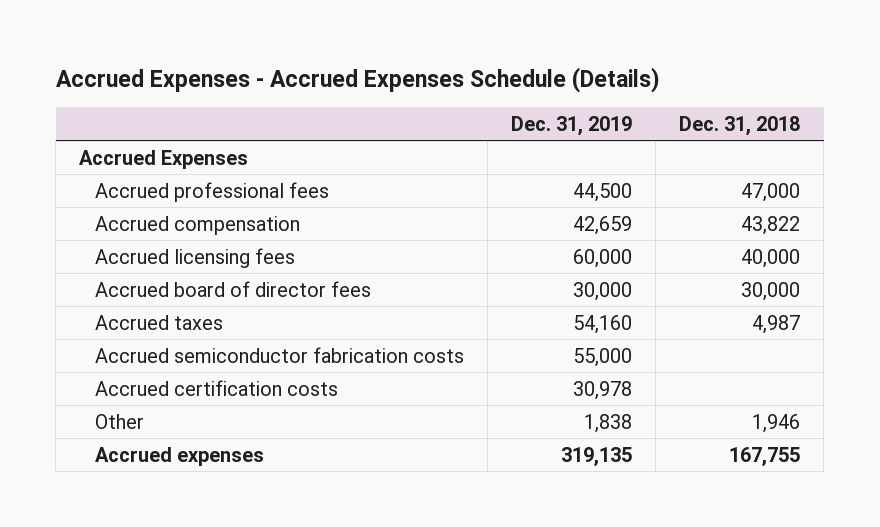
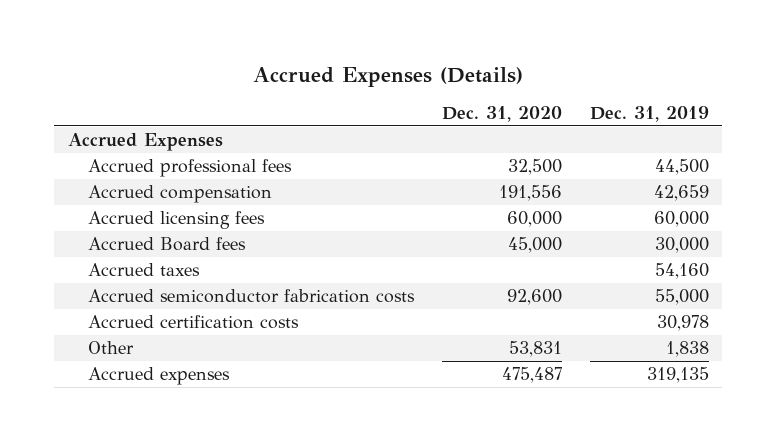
[55,67,660,94] Accrued Expenses - Accrued Expenses Schedule (Details) -> [253,67,524,88] Accrued Expenses (Details)
[679,116,801,137] Dec. 31, 2018 -> none
none -> [441,106,562,123] Dec. 31, 2020
[95,280,372,297] Accrued board of director fees -> [88,237,247,252] Accrued Board fees

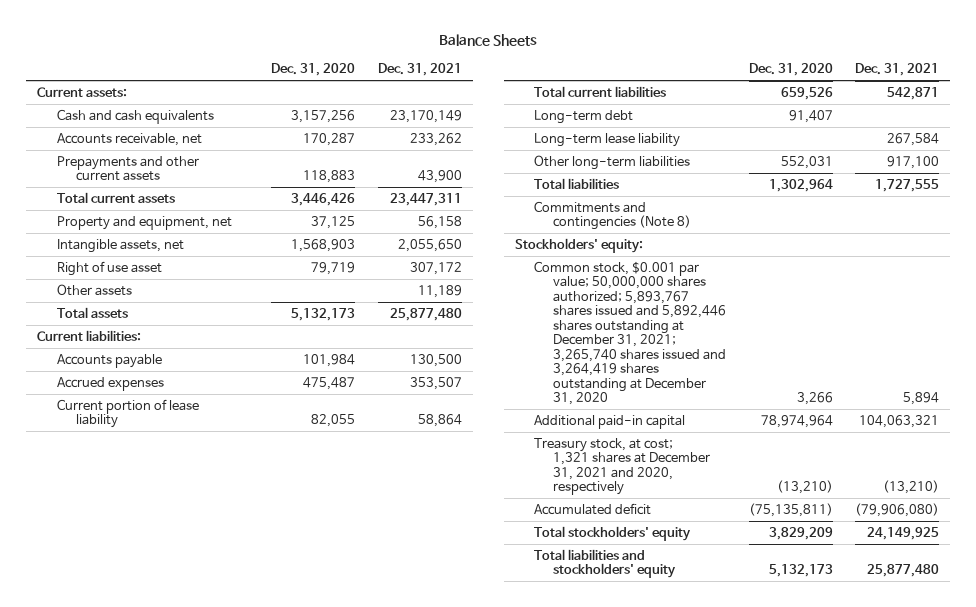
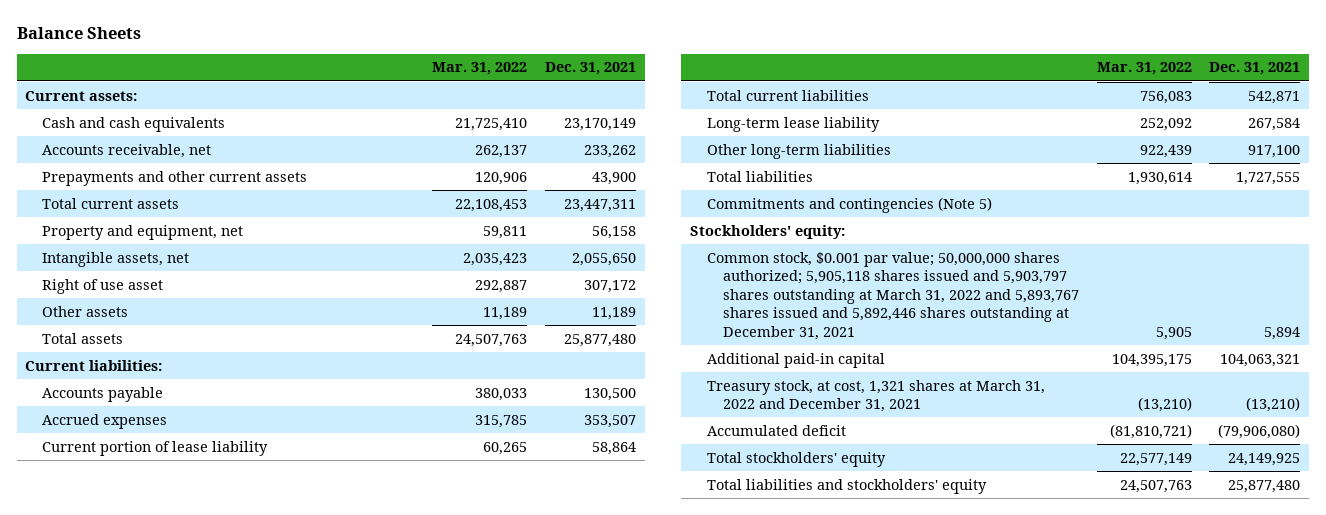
[271,63,356,77] Dec. 31, 2020 -> none
none -> [432,62,528,76] Mar. 31, 2022
[533,109,633,124] Long-term debt -> none
[533,200,692,231] Commitments and contingencies (Note 8) -> [706,196,992,213] Commitments and contingencies (Note 5)
[533,260,727,406] Common stock, $0.001 par value; 50,000,000 shares authorized; 5,893,767 shares issued and 5,892,446 shares outstanding at December 31, 2021; 3,265,740 shares issued and 3,264,419 shares outstanding at December 31, 2020 -> [706,251,1080,340] Common stock, $0.001 par value; 50,000,000 shares authorized; 5,905,118 shares issued and 5,903,797 shares outstanding at March 31, 2022 and 5,893,767 shares issued and 5,892,446 shares outstanding at December 31, 2021
[533,437,711,496] Treasury stock, at cost; 1,321 shares at December 31, 2021 and 2020, respectively -> [706,379,1045,413] Treasury stock, at cost, 1,321 shares at March 31, 2022 and December 31, 2021

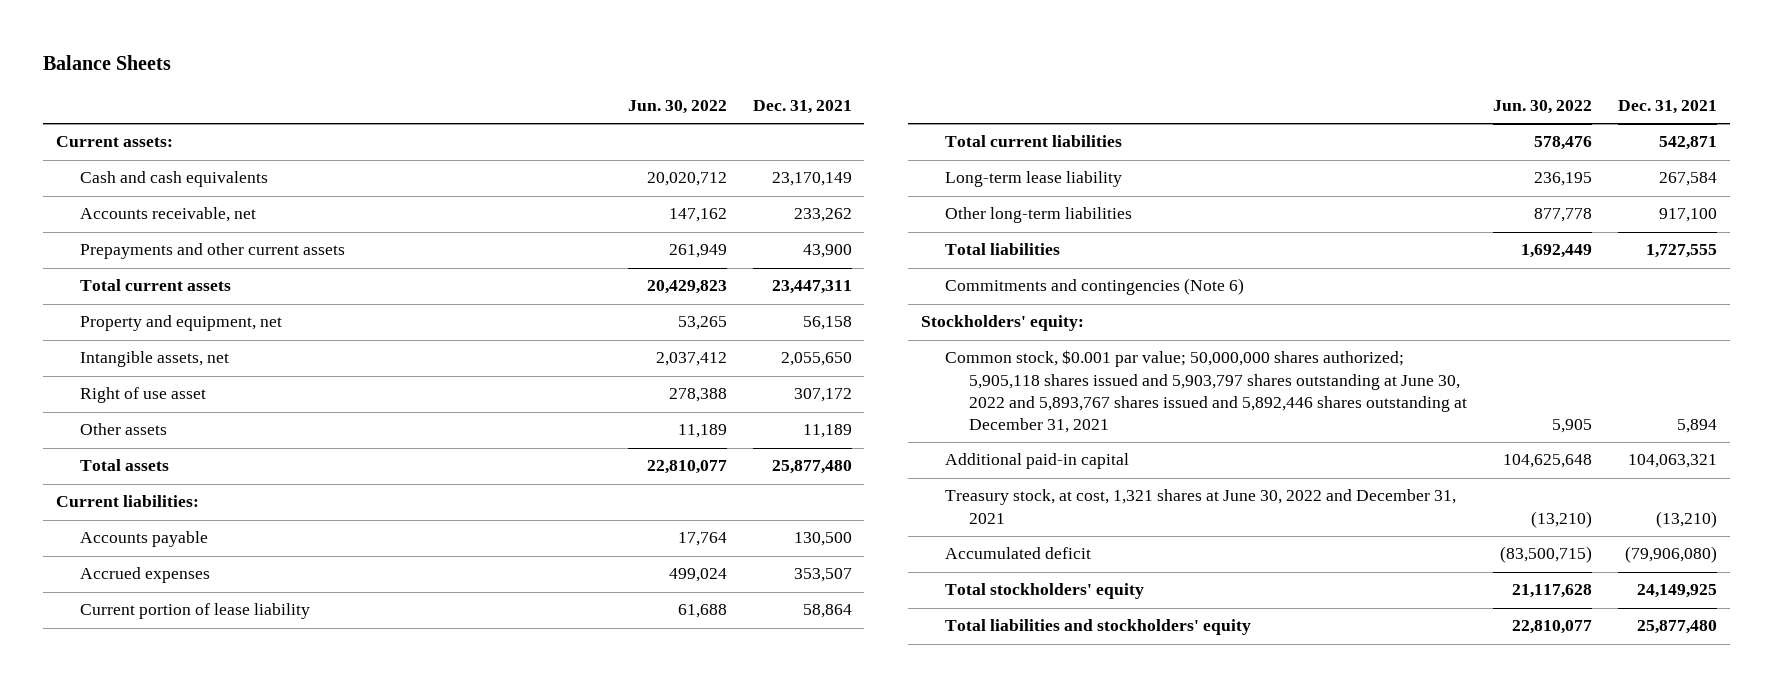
[432,62,528,76] Mar. 31, 2022 -> none
none -> [627,99,727,114] Jun. 30, 2022
[706,196,992,213] Commitments and contingencies (Note 5) -> [945,278,1245,296] Commitments and contingencies (Note 6)
[706,251,1080,340] Common stock, $0.001 par value; 50,000,000 shares authorized; 5,905,118 shares issued and 5,903,797 shares outstanding at March 31, 2022 and 5,893,767 shares issued and 5,892,446 shares outstanding at December 31, 2021 -> [945,350,1468,433] Common stock, $0.001 par value; 50,000,000 shares authorized; 5,905,118 shares issued and 5,903,797 shares outstanding at June 30, 2022 and 5,893,767 shares issued and 5,892,446 shares outstanding at December 31, 2021
[706,379,1045,413] Treasury stock, at cost, 1,321 shares at March 31, 2022 and December 31, 2021 -> [945,489,1457,524] Treasury stock, at cost, 1,321 shares at June 30, 2022 and December 31, 2021

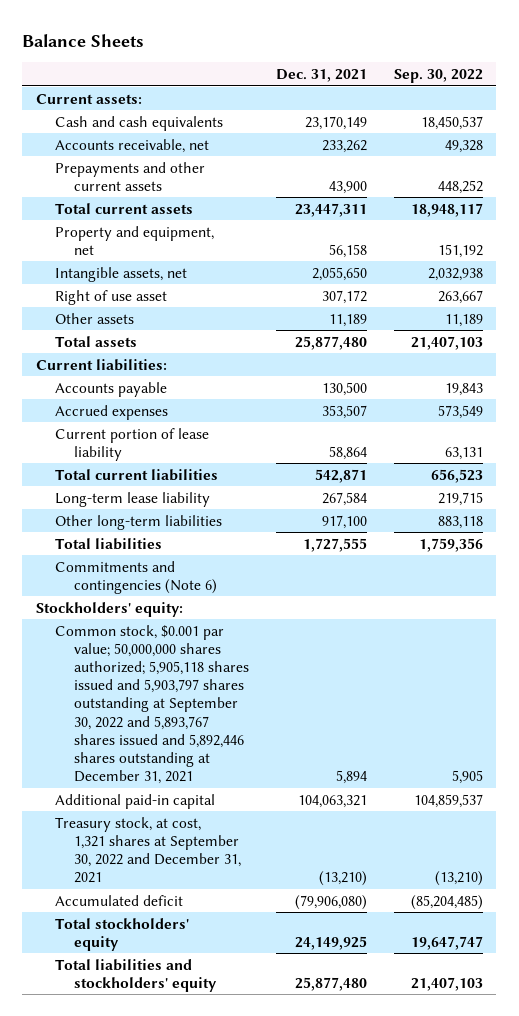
[627,99,727,114] Jun. 30, 2022 -> none
none -> [393,69,483,84] Sep. 30, 2022
[945,350,1468,433] Common stock, $0.001 par value; 50,000,000 shares authorized; 5,905,118 shares issued and 5,903,797 shares outstanding at June 30, 2022 and 5,893,767 shares issued and 5,892,446 shares outstanding at December 31, 2021 -> [55,624,250,785] Common stock, $0.001 par value; 50,000,000 shares authorized; 5,905,118 shares issued and 5,903,797 shares outstanding at September 30, 2022 and 5,893,767 shares issued and 5,892,446 shares outstanding at December 31, 2021
[945,489,1457,524] Treasury stock, at cost, 1,321 shares at June 30, 2022 and December 31, 2021 -> [55,816,242,884] Treasury stock, at cost, 1,321 shares at September 30, 2022 and December 31, 2021

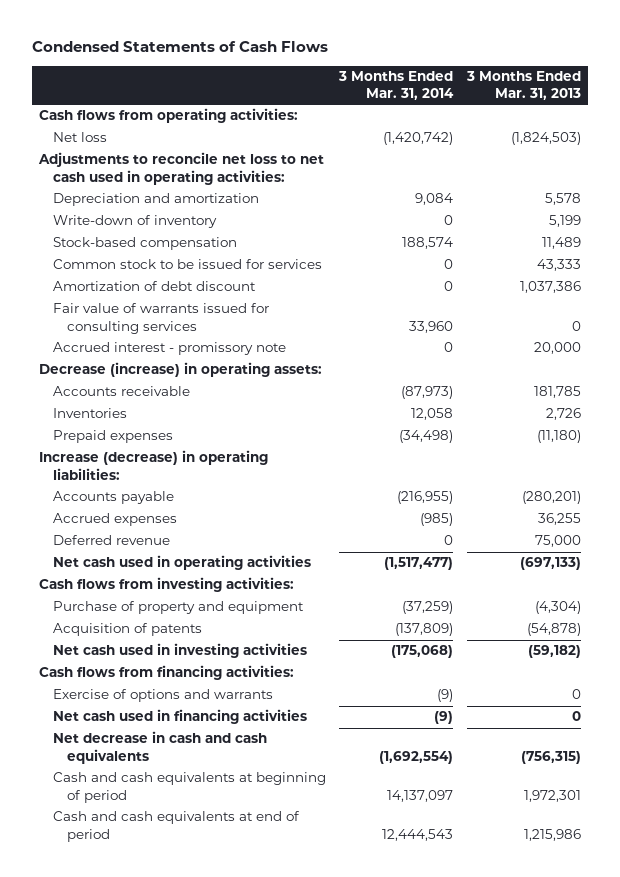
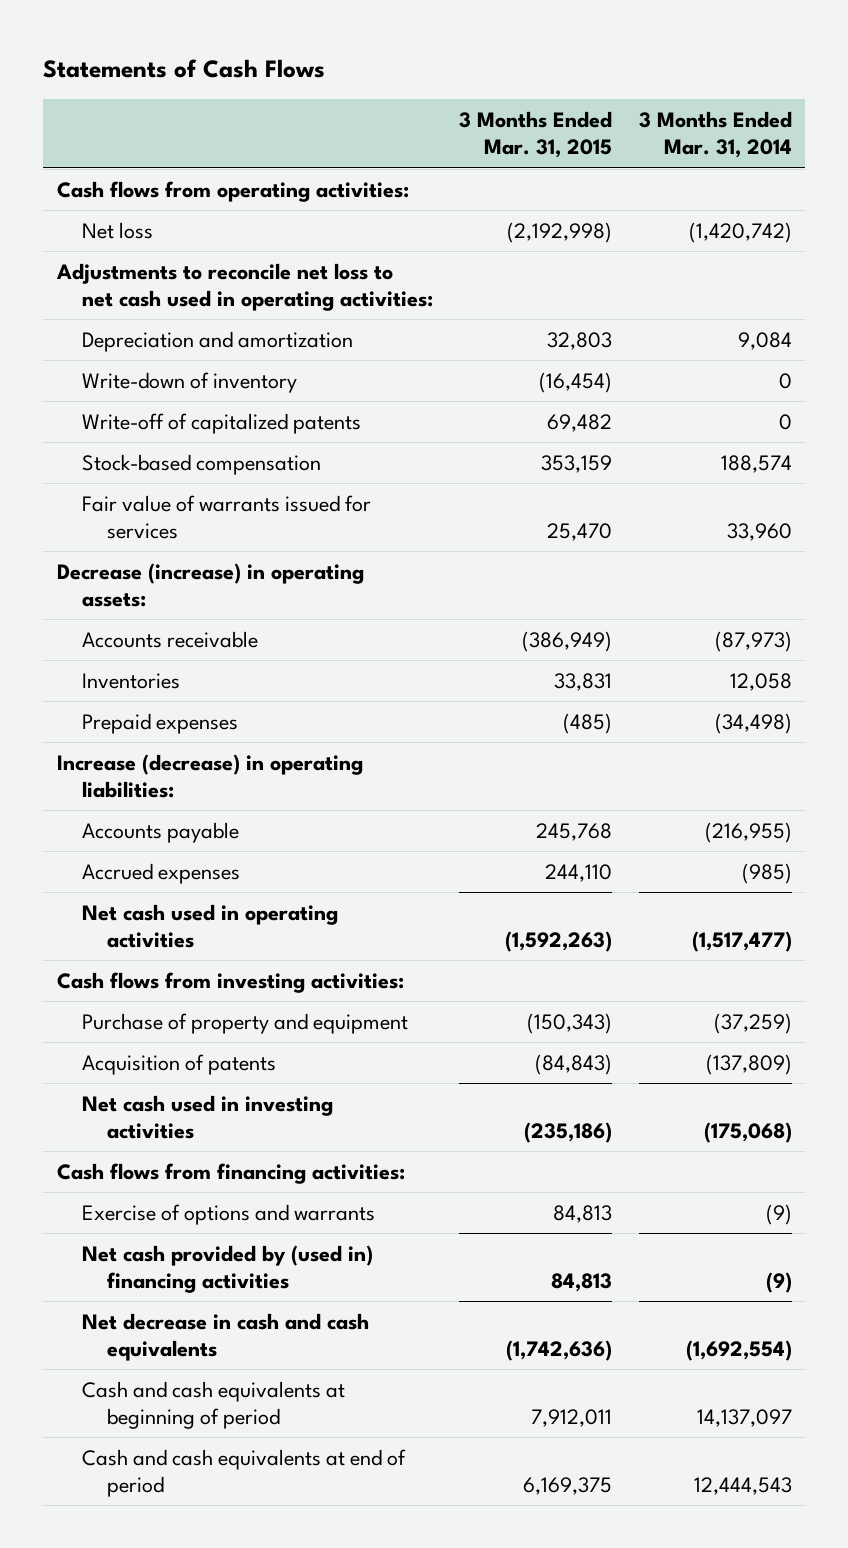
[31,41,328,53] Condensed Statements of Cash Flows -> [43,59,326,79] Statements of Cash Flows
[465,71,581,101] 3 Months Ended Mar. 31, 2013 -> none
none -> [459,110,613,159] 3 Months Ended Mar. 31, 2015
none -> [81,412,361,434] Write-off of capitalized patents
[52,259,322,270] Common stock to be issued for services -> none
[52,281,256,292] Amortization of debt discount -> none
[52,342,286,356] Accrued interest - promissory note -> none
[52,303,269,334] Fair value of warrants issued for consulting services -> [81,494,371,540] Fair value of warrants issued for services
[52,535,170,546] Deferred revenue -> none
[52,709,307,725] Net cash used in financing activities -> [81,1244,373,1294] Net cash provided by (used in) financing activities

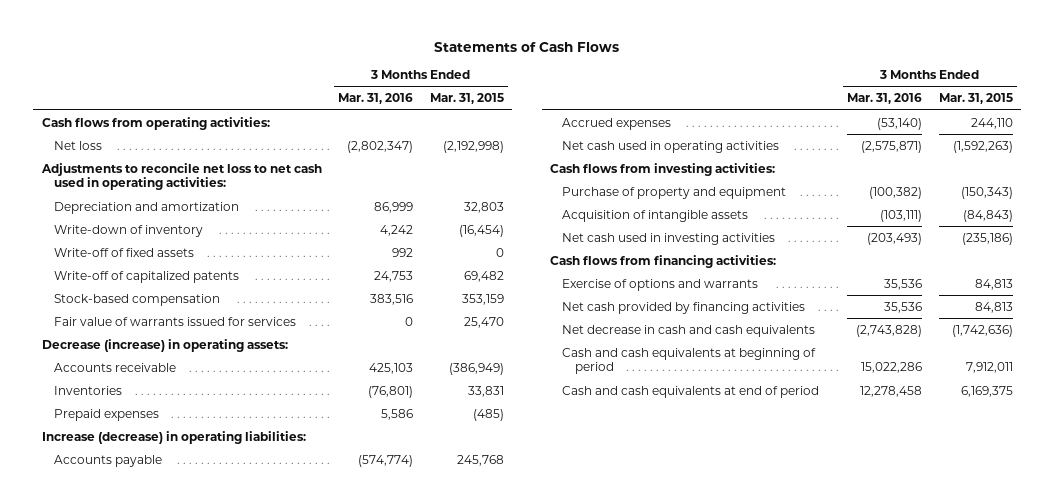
[638,110,792,159] 3 Months Ended Mar. 31, 2014 -> none
none -> [338,93,414,105] Mar. 31, 2016
none -> [53,247,194,257] Write-off of fixed assets
[81,1053,276,1075] Acquisition of patents -> [562,209,749,222] Acquisition of intangible assets
[81,1244,373,1294] Net cash provided by (used in) financing activities -> [562,301,806,314] Net cash provided by financing activities

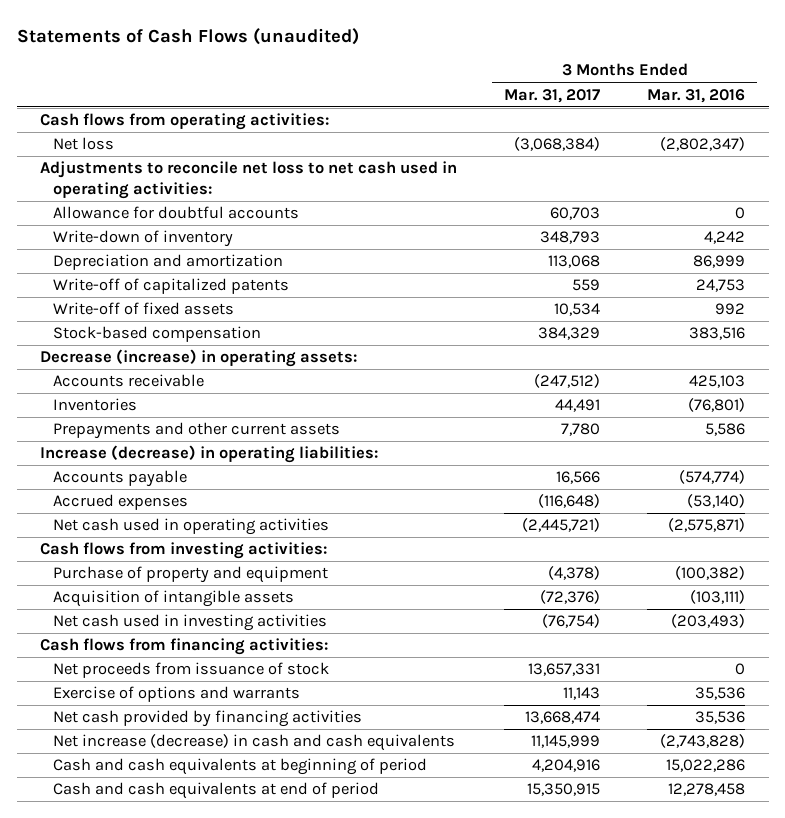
[434,41,620,52] Statements of Cash Flows -> [16,27,359,45] Statements of Cash Flows (unaudited)
[430,93,505,105] Mar. 31, 2015 -> none
none -> [504,88,601,103] Mar. 31, 2017
none -> [53,206,300,220] Allowance for doubtful accounts
[53,201,239,214] Depreciation and amortization -> [53,254,284,271] Depreciation and amortization
[53,247,194,257] Write-off of fixed assets -> [53,302,235,316] Write-off of fixed assets
[53,316,296,326] Fair value of warrants issued for services -> none
[53,408,159,421] Prepaid expenses -> [53,422,341,440] Prepayments and other current assets
none -> [53,662,330,679] Net proceeds from issuance of stock
[562,324,816,337] Net decrease in cash and cash equivalents -> [53,734,456,752] Net increase (decrease) in cash and cash equivalents

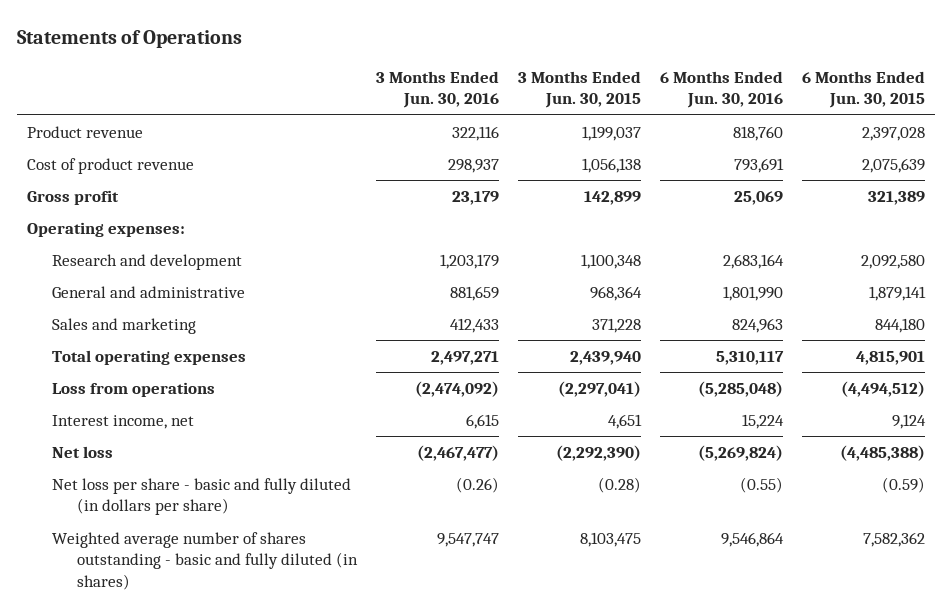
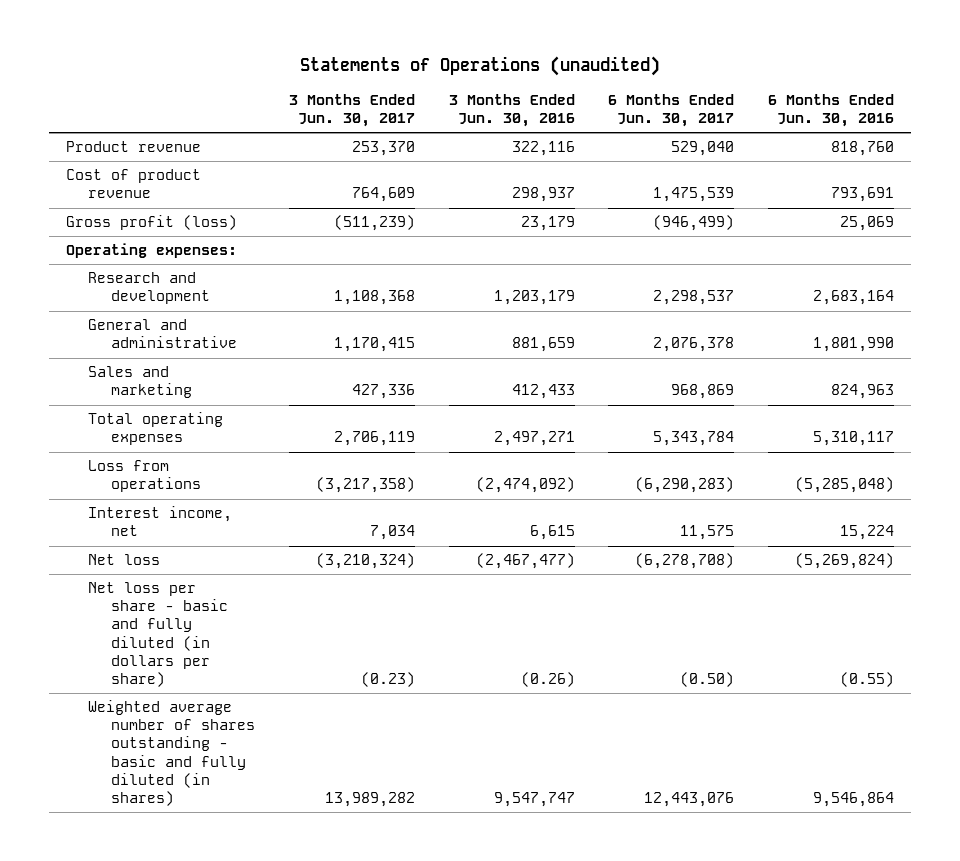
[17,29,243,48] Statements of Operations -> [300,56,661,77] Statements of Operations (unaudited)
[518,70,642,109] 3 Months Ended Jun. 30, 2015 -> none
[802,70,926,109] 6 Months Ended Jun. 30, 2015 -> none
none -> [288,94,415,128] 3 Months Ended Jun. 30, 2017
none -> [608,94,735,128] 6 Months Ended Jun. 30, 2017
[26,189,119,205] Gross profit -> [65,215,237,231] Gross profit (loss)

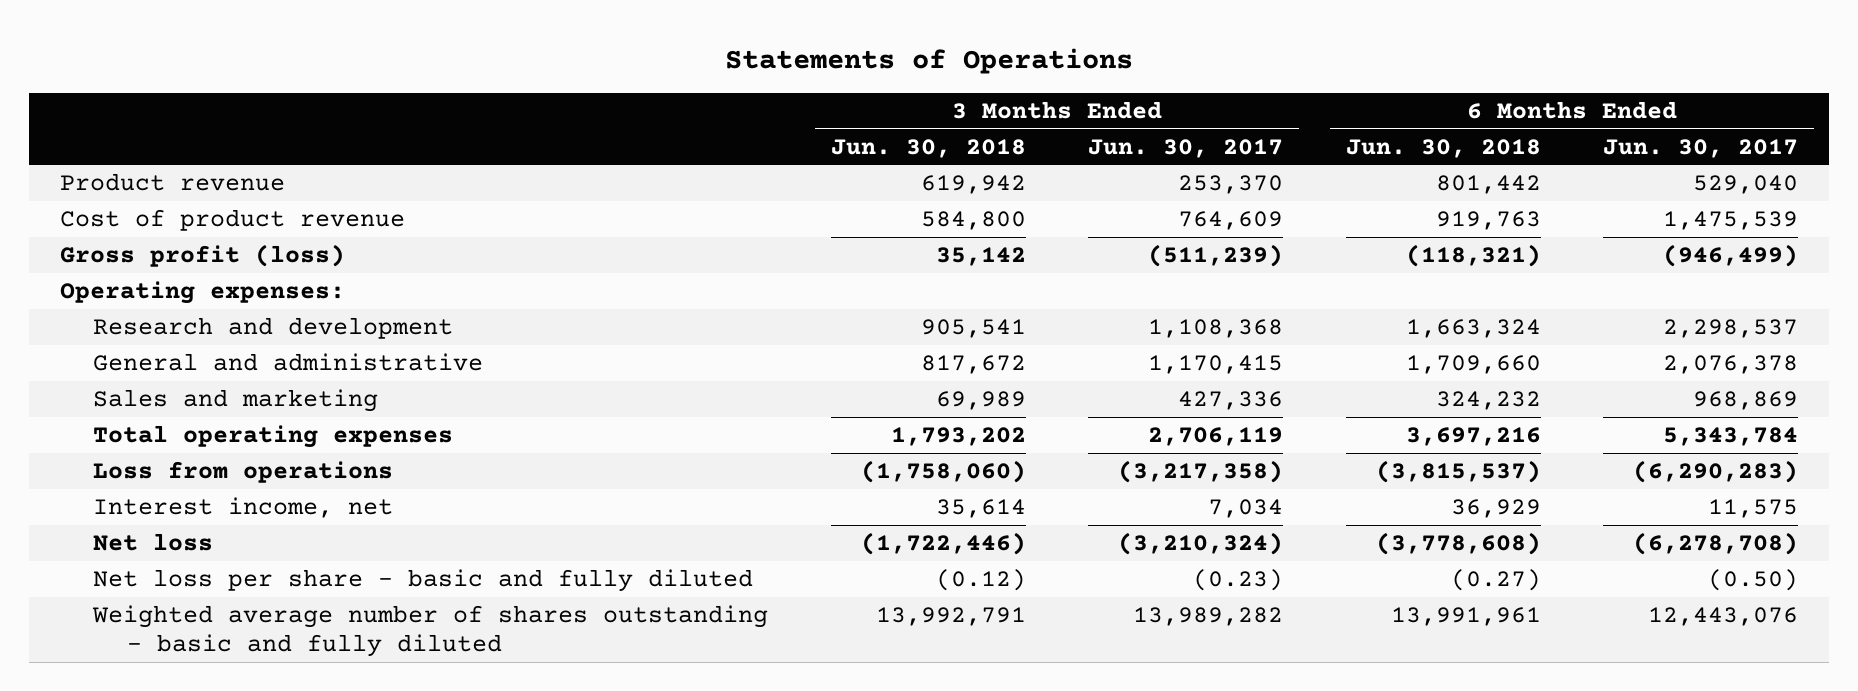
[300,56,661,77] Statements of Operations (unaudited) -> [725,47,1134,74] Statements of Operations
[448,94,575,128] 3 Months Ended Jun. 30, 2016 -> none
[768,94,895,128] 6 Months Ended Jun. 30, 2016 -> none
none -> [830,138,1026,158] Jun. 30, 2018
none -> [1345,138,1541,158] Jun. 30, 2018
[88,582,228,687] Net loss per share - basic and fully diluted (in dollars per share) -> [93,569,754,593] Net loss per share - basic and fully diluted
[88,700,255,806] Weighted average number of shares outstanding - basic and fully diluted (in shares) -> [92,605,769,658] Weighted average number of shares outstanding - basic and fully diluted

